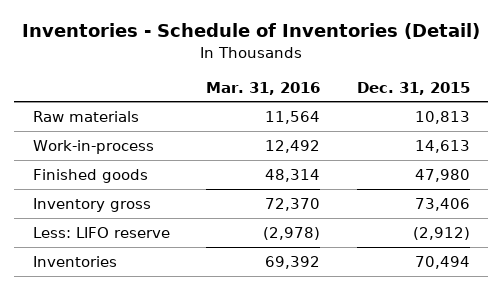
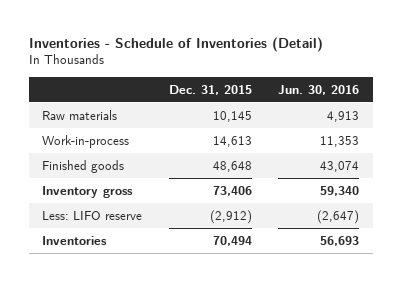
[206,81,321,95] Mar. 31, 2016 -> none
none -> [278,84,360,95] Jun. 30, 2016
[415,110,471,124] 10,813 -> [212,110,252,122] 10,145
[415,168,471,182] 47,980 -> [212,160,252,172] 48,648

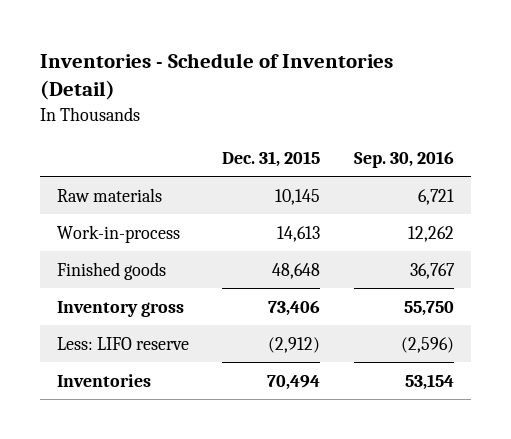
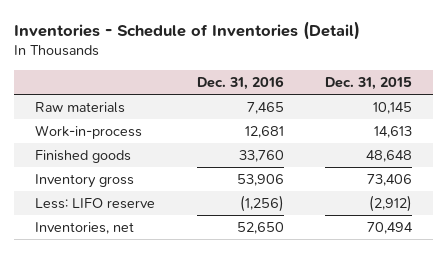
[354,150,455,168] Sep. 30, 2016 -> none
none -> [196,75,284,90] Dec. 31, 2016
[56,373,151,387] Inventories -> [34,222,134,235] Inventories, net

